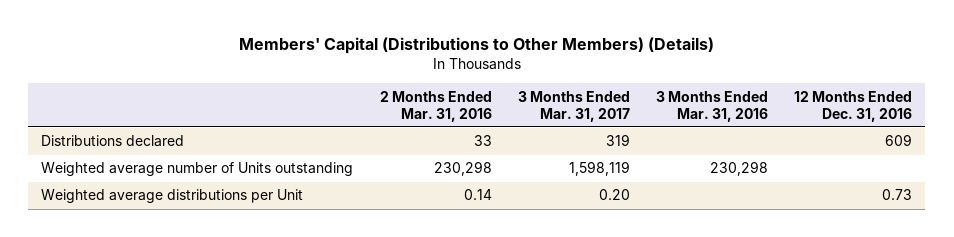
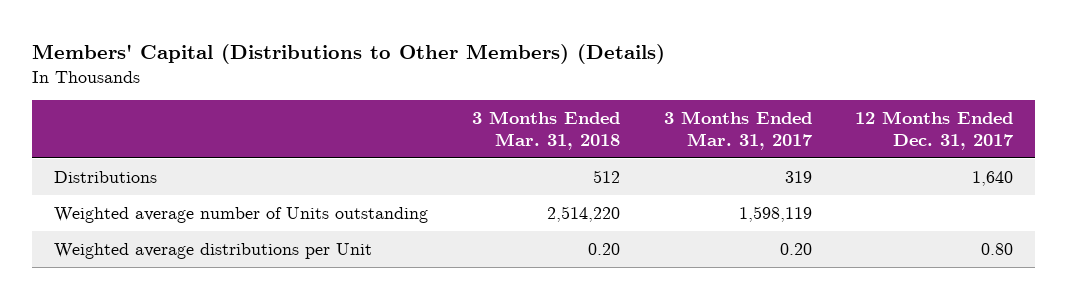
[379,90,492,122] 2 Months Ended Mar. 31, 2016 -> none
[656,90,769,122] 3 Months Ended Mar. 31, 2016 -> none
[794,90,913,122] 12 Months Ended Dec. 31, 2016 -> none
none -> [471,111,620,151] 3 Months Ended Mar. 31, 2018
none -> [855,111,1015,151] 12 Months Ended Dec. 31, 2017
[41,135,185,148] Distributions declared -> [54,170,158,183] Distributions

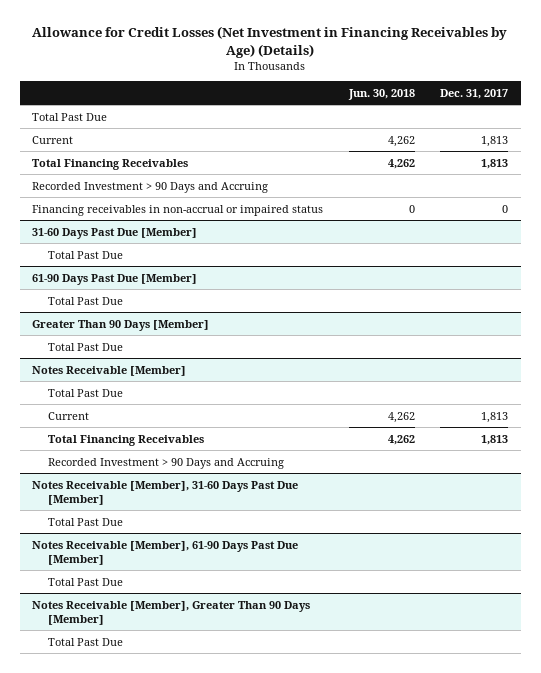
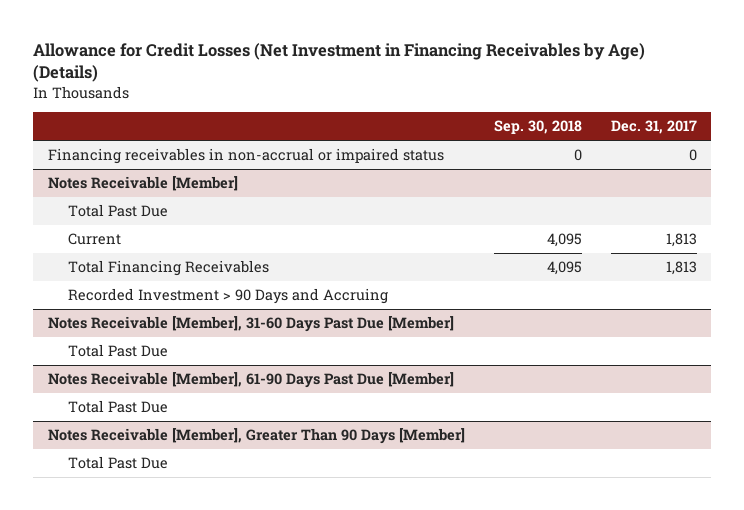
[347,88,415,100] Jun. 30, 2018 -> none
none -> [493,120,582,135] Sep. 30, 2018
[32,112,108,121] Total Past Due -> none
[32,135,74,144] Current -> none
[32,158,189,170] Total Financing Receivables -> none
[32,181,269,193] Recorded Investment > 90 Days and Accruing -> none
[32,227,198,239] 31-60 Days Past Due [Member] -> none
[47,250,123,259] Total Past Due -> none
[32,273,198,285] 61-90 Days Past Due [Member] -> none
[47,296,123,305] Total Past Due -> none
[32,319,210,331] Greater Than 90 Days [Member] -> none
[47,342,123,351] Total Past Due -> none

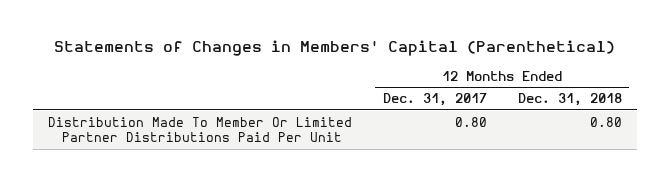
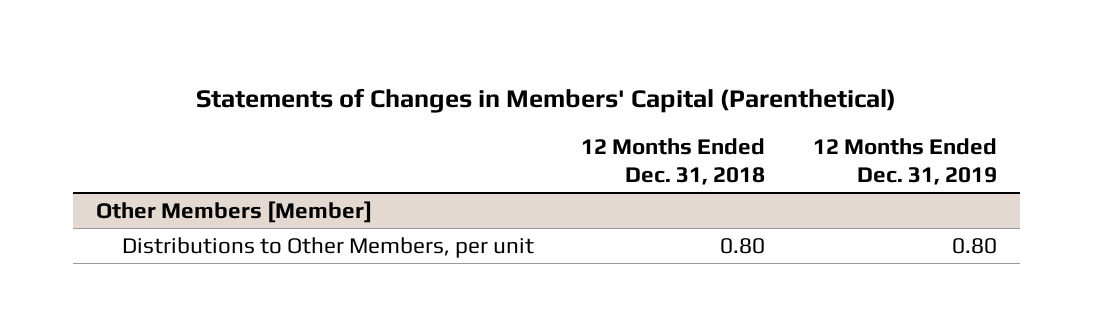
[382,93,487,107] Dec. 31, 2017 -> none
none -> [812,138,997,185] 12 Months Ended Dec. 31, 2019
none -> [96,200,373,223] Other Members [Member]
[48,116,353,143] Distribution Made To Member Or Limited Partner Distributions Paid Per Unit -> [122,236,535,258] Distributions to Other Members, per unit

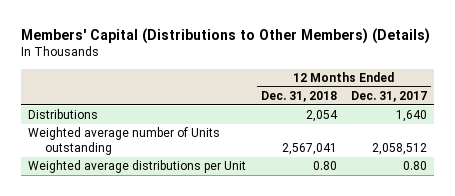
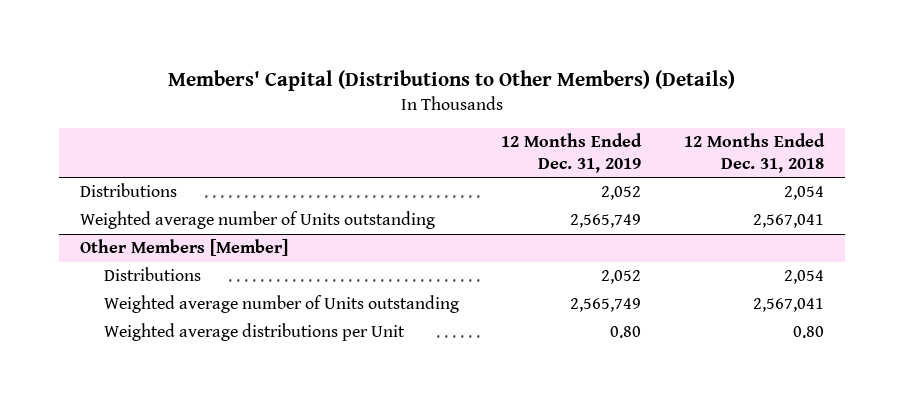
[350,90,427,102] Dec. 31, 2017 -> none
none -> [501,133,643,173] 12 Months Ended Dec. 31, 2019
none -> [80,239,289,257] Other Members [Member]
none -> [103,267,201,282] Distributions
none -> [103,295,459,314] Weighted average number of Units outstanding

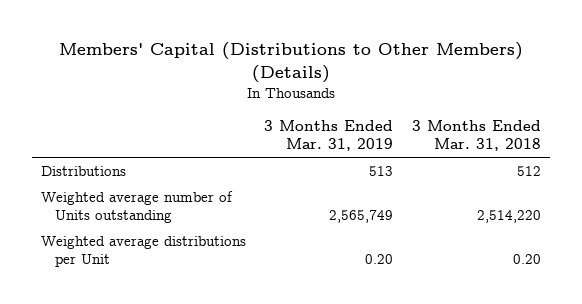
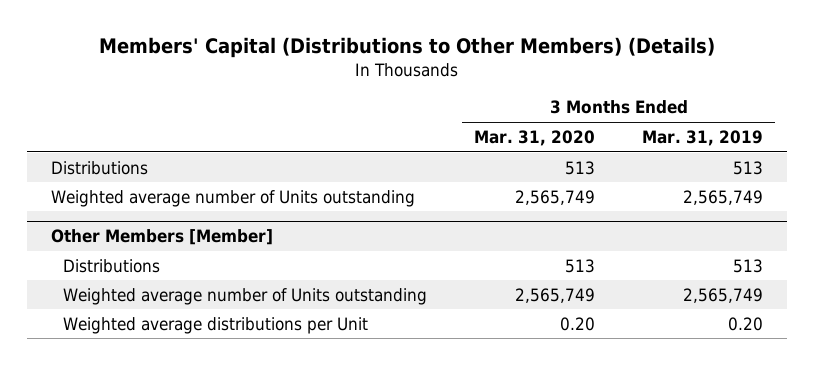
[411,120,541,152] 3 Months Ended Mar. 31, 2018 -> none
none -> [473,129,595,146] Mar. 31, 2020
none -> [50,229,273,246] Other Members [Member]
none -> [62,258,160,273] Distributions
none -> [62,287,427,305] Weighted average number of Units outstanding

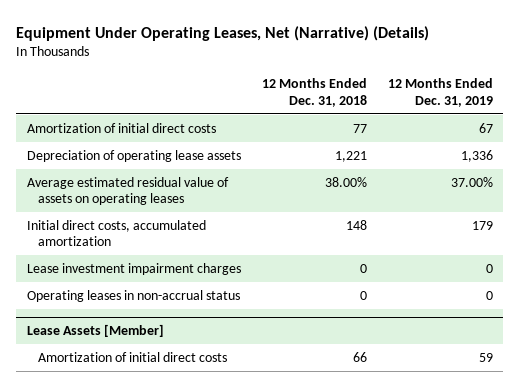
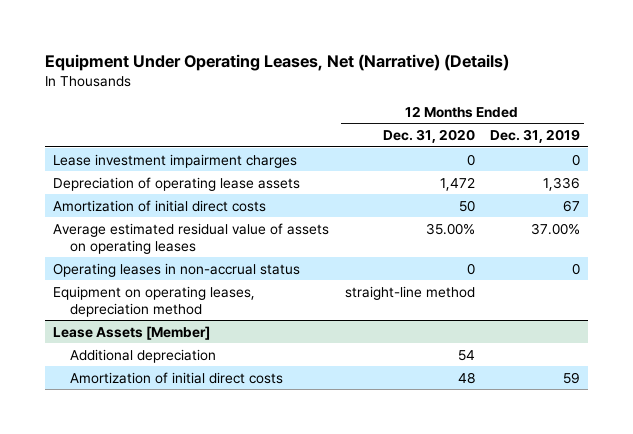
[261,78,367,107] 12 Months Ended Dec. 31, 2018 -> none
none -> [382,129,475,144] Dec. 31, 2020
[26,263,241,276] Lease investment impairment charges -> [52,153,297,168] Lease investment impairment charges
[26,123,216,134] Amortization of initial direct costs -> [52,199,266,212] Amortization of initial direct costs
[26,220,206,247] Initial direct costs, accumulated amortization -> none
none -> [52,285,255,317] Equipment on operating leases, depreciation method
none -> [70,348,217,363] Additional depreciation

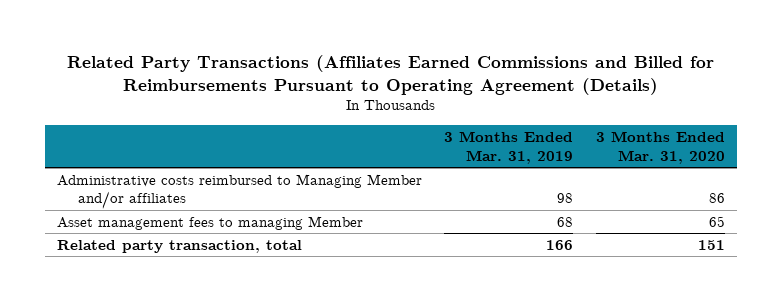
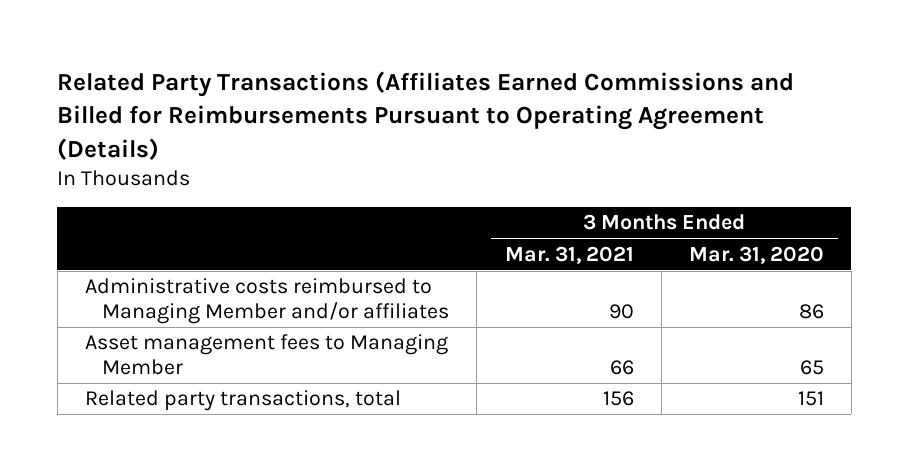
[444,130,574,164] 3 Months Ended Mar. 31, 2019 -> none
none -> [504,245,634,264] Mar. 31, 2021
[56,215,363,230] Asset management fees to managing Member -> [84,334,448,376] Asset management fees to Managing Member
[56,239,302,253] Related party transaction, total -> [84,390,401,412] Related party transactions, total

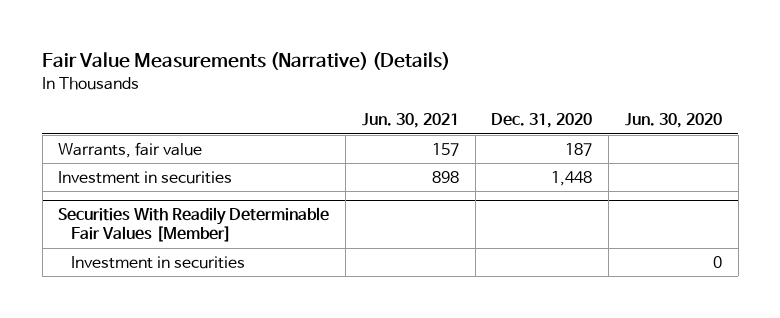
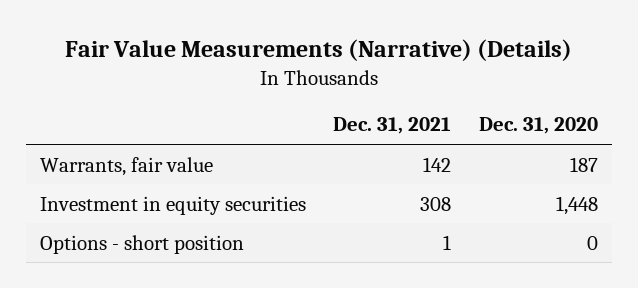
[361,113,459,129] Jun. 30, 2021 -> none
[625,113,723,129] Jun. 30, 2020 -> none
none -> [333,117,452,135] Dec. 31, 2021
[58,207,330,243] Securities With Readily Determinable Fair Values [Member] -> none
[71,256,246,270] Investment in securities -> none
[58,171,233,185] Investment in securities -> [39,195,306,215] Investment in equity securities
none -> [39,234,244,254] Options - short position

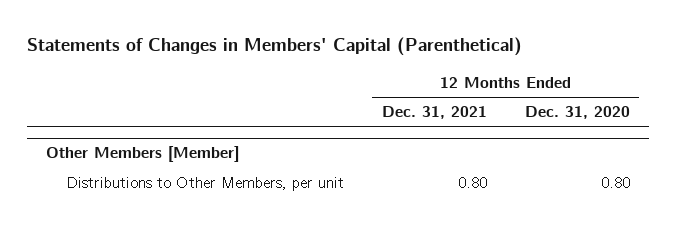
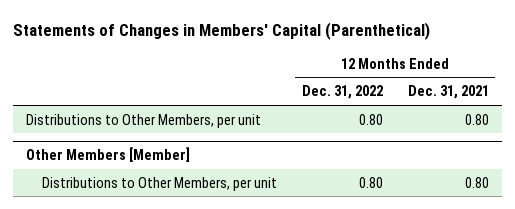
[524,106,630,120] Dec. 31, 2020 -> none
none -> [301,85,383,100] Dec. 31, 2022
none -> [25,113,261,128] Distributions to Other Members, per unit

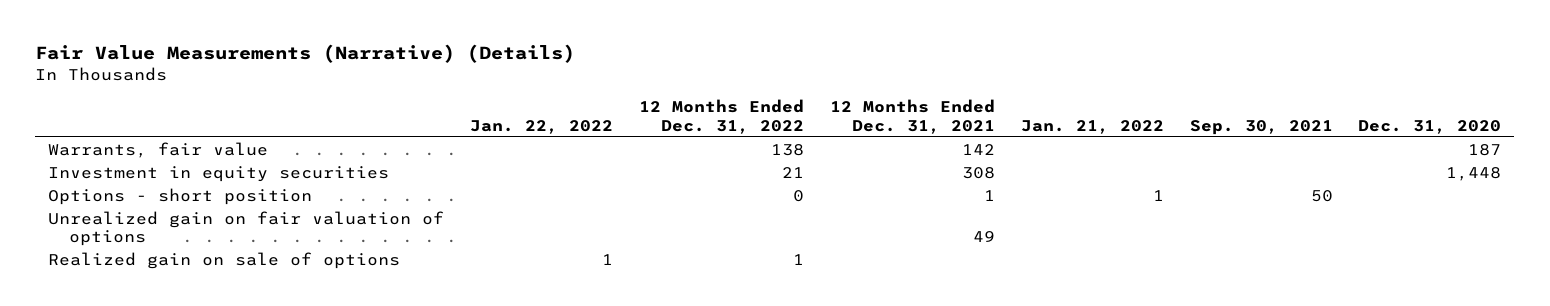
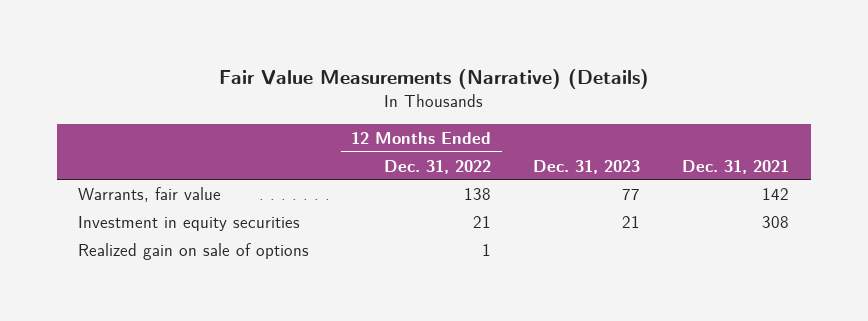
[470,119,614,134] Jan. 22, 2022 -> none
[829,99,995,134] 12 Months Ended Dec. 31, 2021 -> none
[1020,119,1164,134] Jan. 21, 2022 -> none
[1189,119,1333,135] Sep. 30, 2021 -> none
[1358,119,1502,134] Dec. 31, 2020 -> none
none -> [533,159,641,174] Dec. 31, 2023
none -> [682,159,790,174] Dec. 31, 2021
[48,187,313,205] Options - short position -> none
[48,210,445,247] Unrealized gain on fair valuation of options -> none

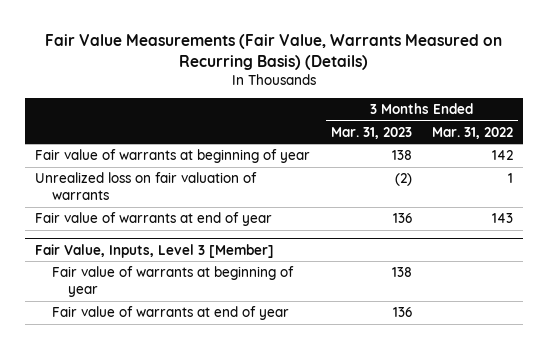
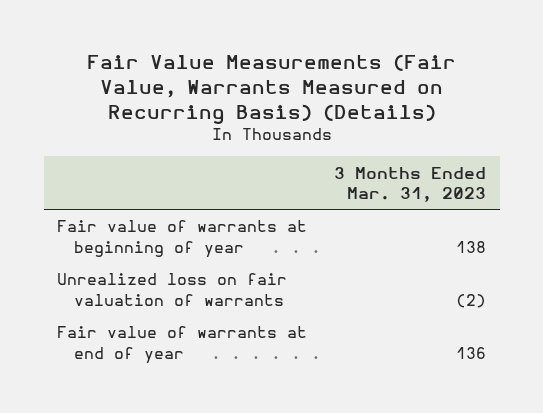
[432,126,514,139] Mar. 31, 2022 -> none
[35,243,275,258] Fair Value, Inputs, Level 3 [Member] -> none
[51,266,294,298] Fair value of warrants at beginning of year -> none
[51,306,289,321] Fair value of warrants at end of year -> none

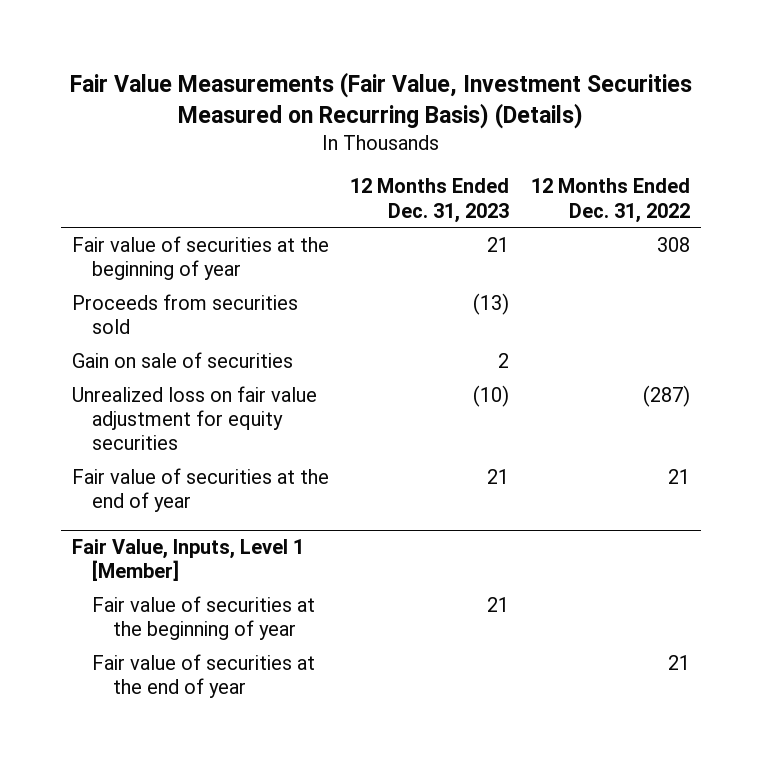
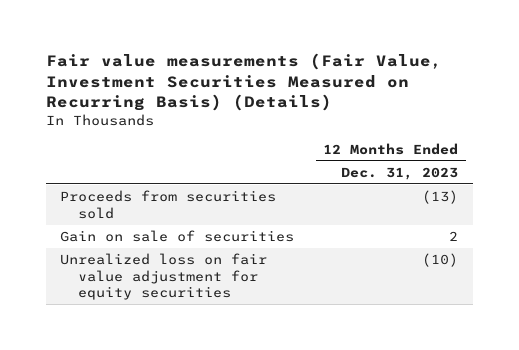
[69,71,692,129] Fair Value Measurements (Fair Value, Investment Securities Measured on Recurring Basis) (Details) -> [45,53,442,111] Fair value measurements (Fair Value, Investment Securities Measured on Recurring Basis) (Details)
[530,178,690,223] 12 Months Ended Dec. 31, 2022 -> none
[71,235,329,281] Fair value of securities at the beginning of year -> none
[71,467,329,513] Fair value of securities at the end of year -> none
[71,539,304,582] Fair Value, Inputs, Level 1 [Member] -> none
[92,595,316,641] Fair value of securities at the beginning of year -> none
[92,653,316,699] Fair value of securities at the end of year -> none

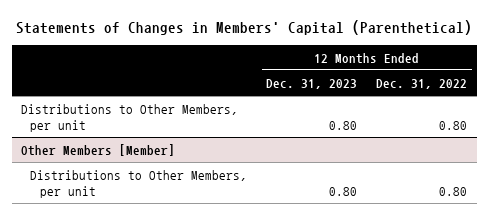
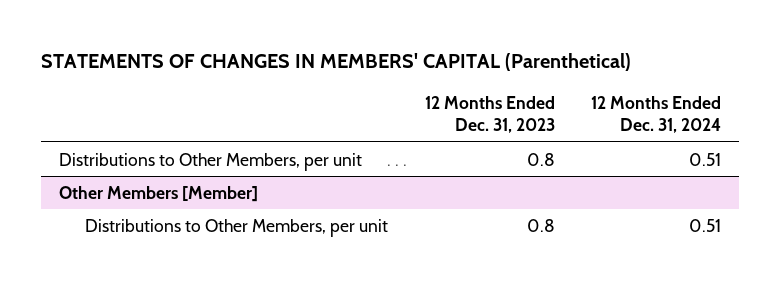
[16,19,473,35] Statements of Changes in Members' Capital (Parenthetical) -> [41,53,632,72] STATEMENTS OF CHANGES IN MEMBERS' CAPITAL (Parenthetical)
[376,78,468,89] Dec. 31, 2022 -> none
none -> [591,95,722,134] 12 Months Ended Dec. 31, 2024
[329,120,358,130] 0.80 -> [526,152,555,166] 0.8
[329,186,358,196] 0.80 -> [526,218,555,232] 0.8

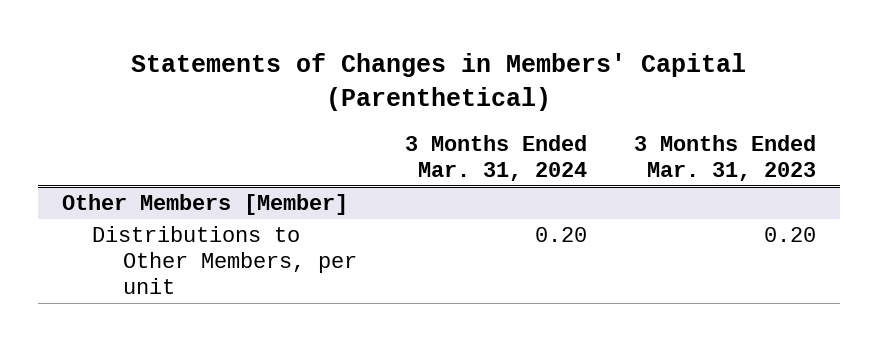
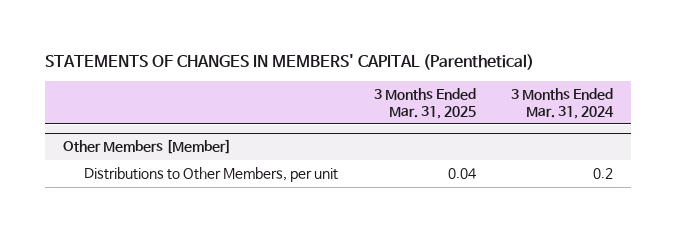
[131,53,747,112] Statements of Changes in Members' Capital (Parenthetical) -> [45,53,535,70] STATEMENTS OF CHANGES IN MEMBERS' CAPITAL (Parenthetical)
[634,134,817,182] 3 Months Ended Mar. 31, 2023 -> none
none -> [373,88,476,119] 3 Months Ended Mar. 31, 2025
[534,227,587,243] 0.20 -> [593,168,614,180] 0.2

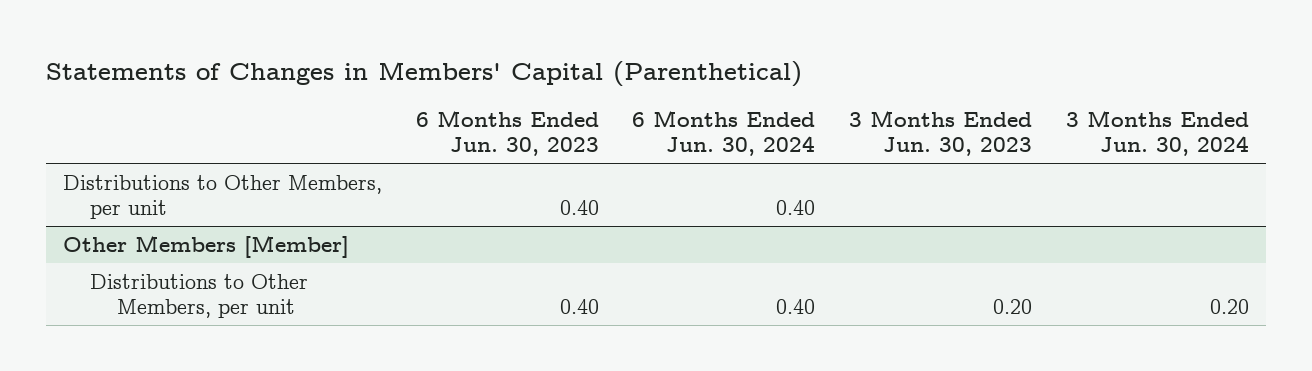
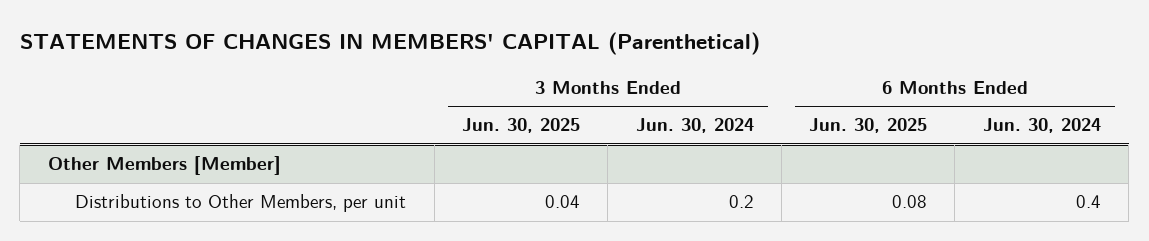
[46,60,803,87] Statements of Changes in Members' Capital (Parenthetical) -> [19,32,760,56] STATEMENTS OF CHANGES IN MEMBERS' CAPITAL (Parenthetical)
[415,109,599,157] 6 Months Ended Jun. 30, 2023 -> none
[849,109,1033,157] 3 Months Ended Jun. 30, 2023 -> none
none -> [462,118,581,134] Jun. 30, 2025
none -> [809,118,928,134] Jun. 30, 2025
[63,174,383,220] Distributions to Other Members, per unit -> none
[776,299,816,315] 0.40 -> [1075,195,1101,209] 0.4
[1209,299,1249,315] 0.20 -> [728,195,754,209] 0.2

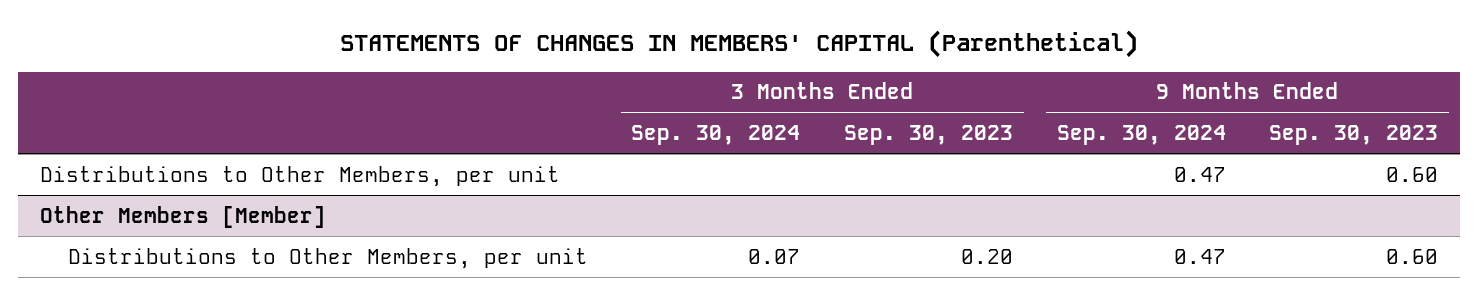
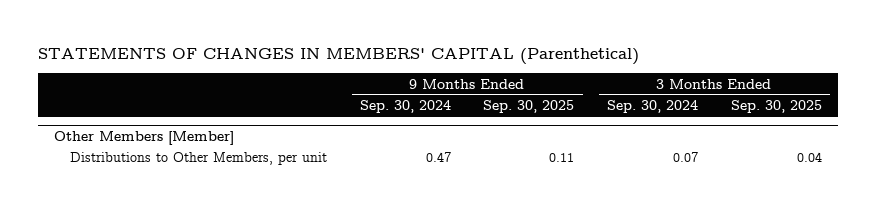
[843,125,1013,146] Sep. 30, 2023 -> none
[1269,125,1439,146] Sep. 30, 2023 -> none
none -> [483,100,575,114] Sep. 30, 2025
none -> [730,100,822,114] Sep. 30, 2025
[40,165,561,187] Distributions to Other Members, per unit -> none

